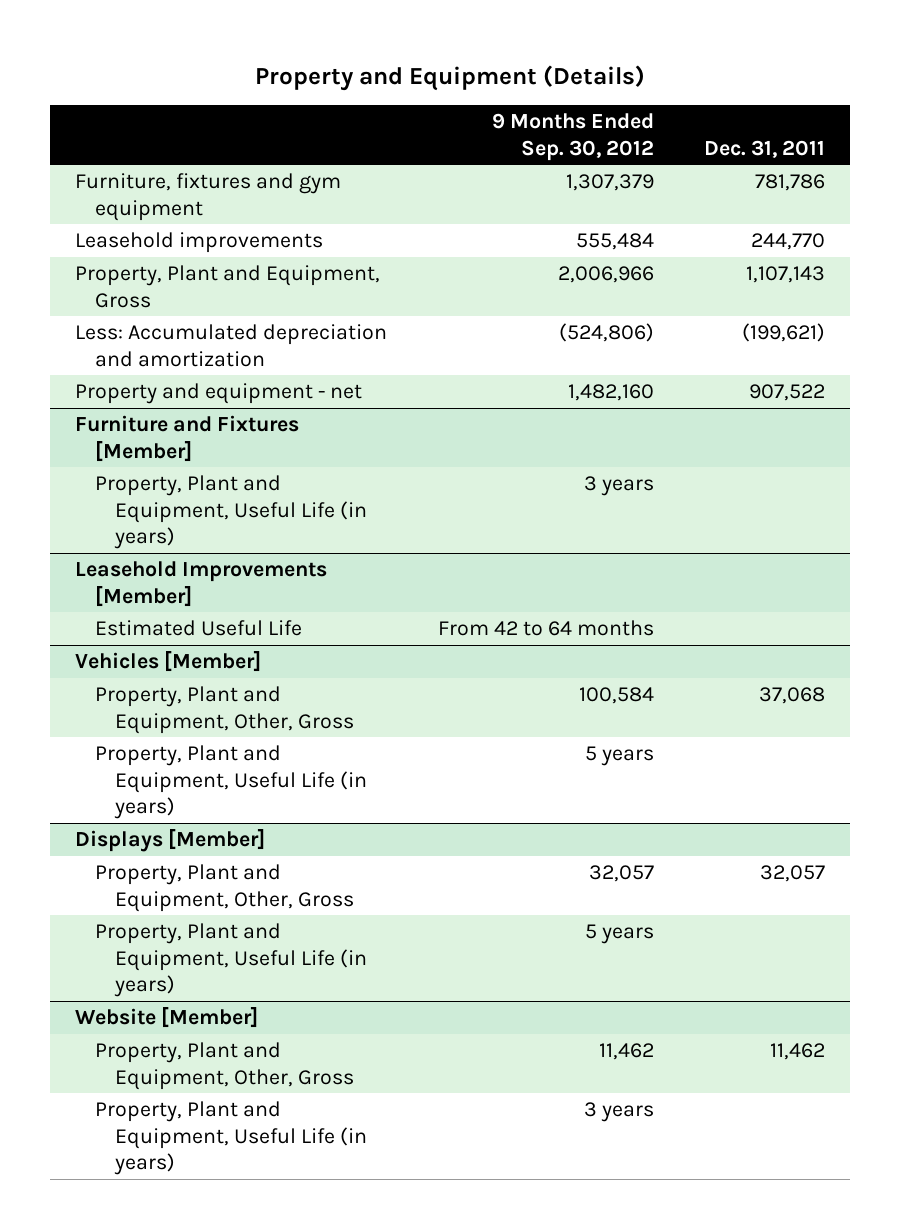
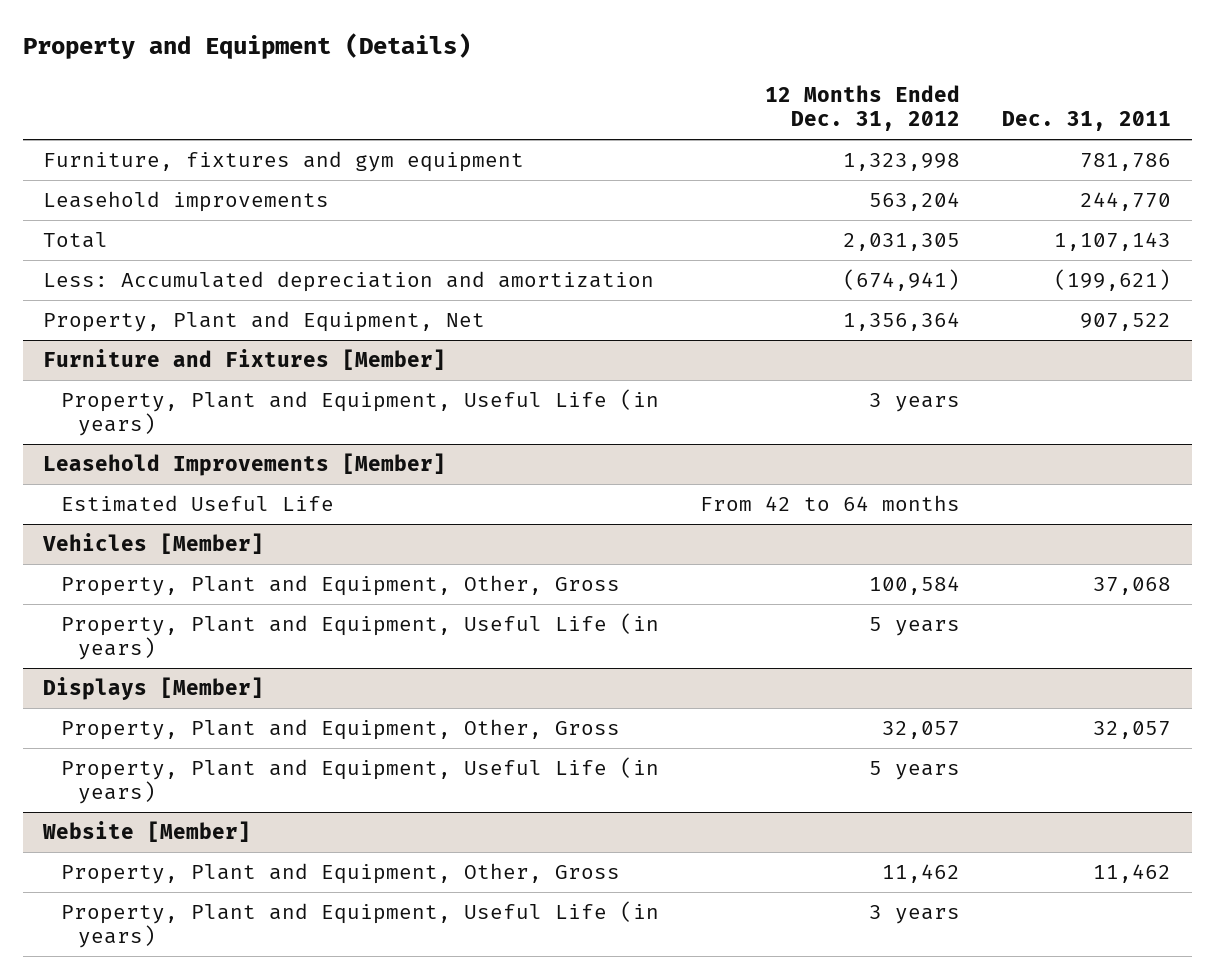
[491,113,654,161] 9 Months Ended Sep. 30, 2012 -> none
none -> [765,85,961,132] 12 Months Ended Dec. 31, 2012
[75,265,381,308] Property, Plant and Equipment, Gross -> [43,232,109,249] Total
[75,383,363,405] Property and equipment - net -> [43,311,486,333] Property, Plant and Equipment, Net

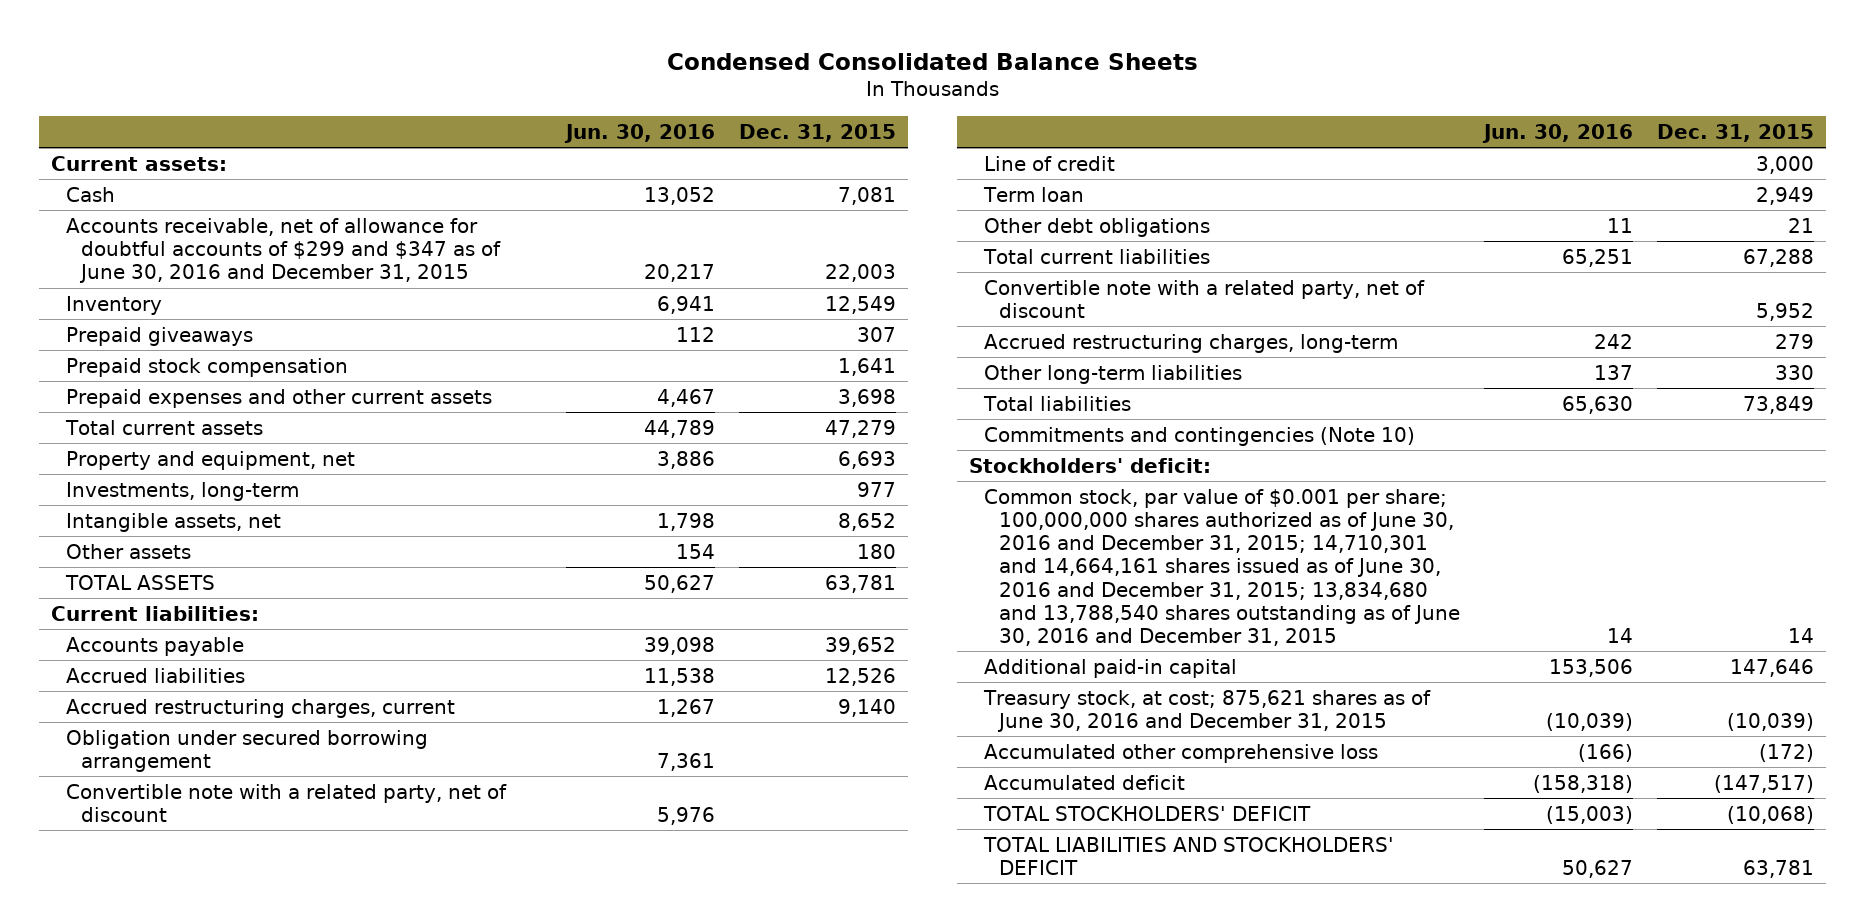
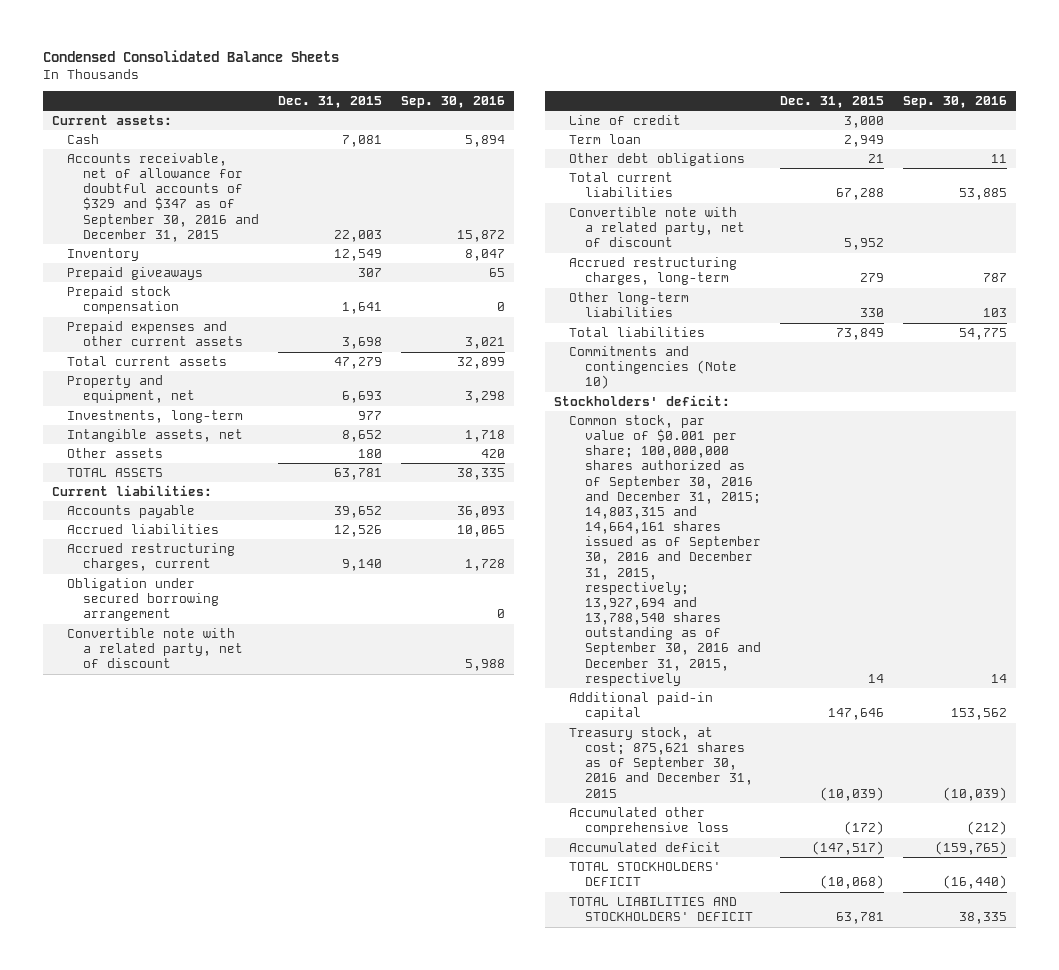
[564,123,716,143] Jun. 30, 2016 -> none
none -> [400,95,505,108] Sep. 30, 2016
[66,217,502,284] Accounts receivable, net of allowance for doubtful accounts of $299 and $347 as of June 30, 2016 and December 31, 2015 -> [67,152,259,242] Accounts receivable, net of allowance for doubtful accounts of $329 and $347 as of September 30, 2016 and December 31, 2015
[984,488,1461,646] Common stock, par value of $0.001 per share; 100,000,000 shares authorized as of June 30, 2016 and December 31, 2015; 14,710,301 and 14,664,161 shares issued as of June 30, 2016 and December 31, 2015; 13,834,680 and 13,788,540 shares outstanding as of June 30, 2016 and December 31, 2015 -> [569,414,761,686] Common stock, par value of $0.001 per share; 100,000,000 shares authorized as of September 30, 2016 and December 31, 2015; 14,803,315 and 14,664,161 shares issued as of September 30, 2016 and December 31, 2015, respectively; 13,927,694 and 13,788,540 shares outstanding as of September 30, 2016 and December 31, 2015, respectively
[983,689,1432,732] Treasury stock, at cost; 875,621 shares as of June 30, 2016 and December 31, 2015 -> [569,726,753,798] Treasury stock, at cost; 875,621 shares as of September 30, 2016 and December 31, 2015

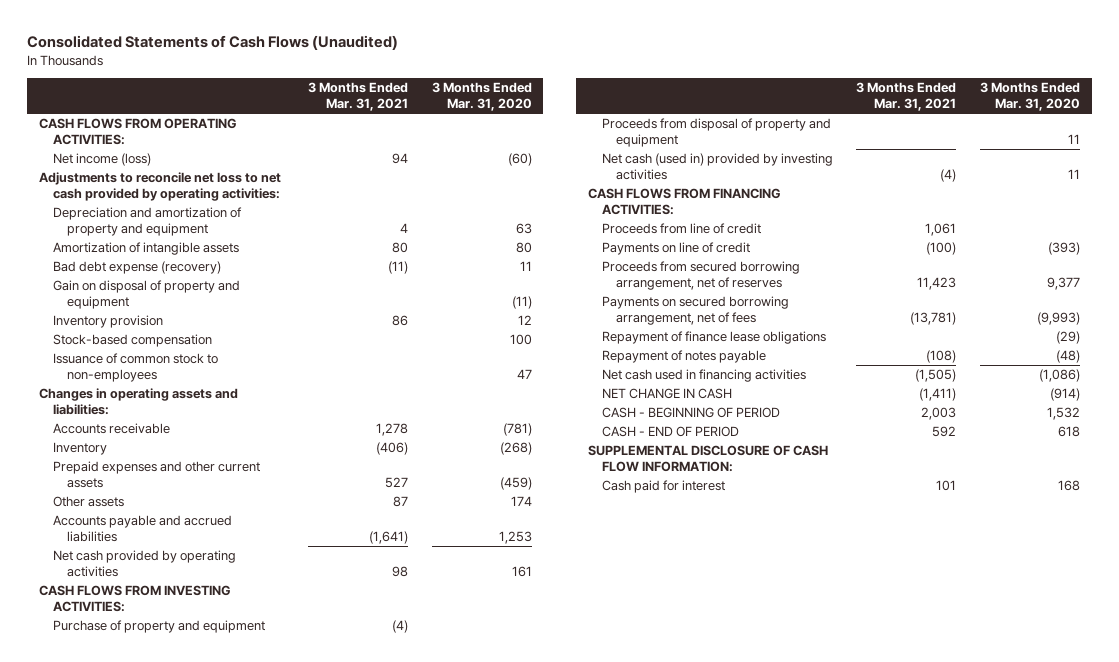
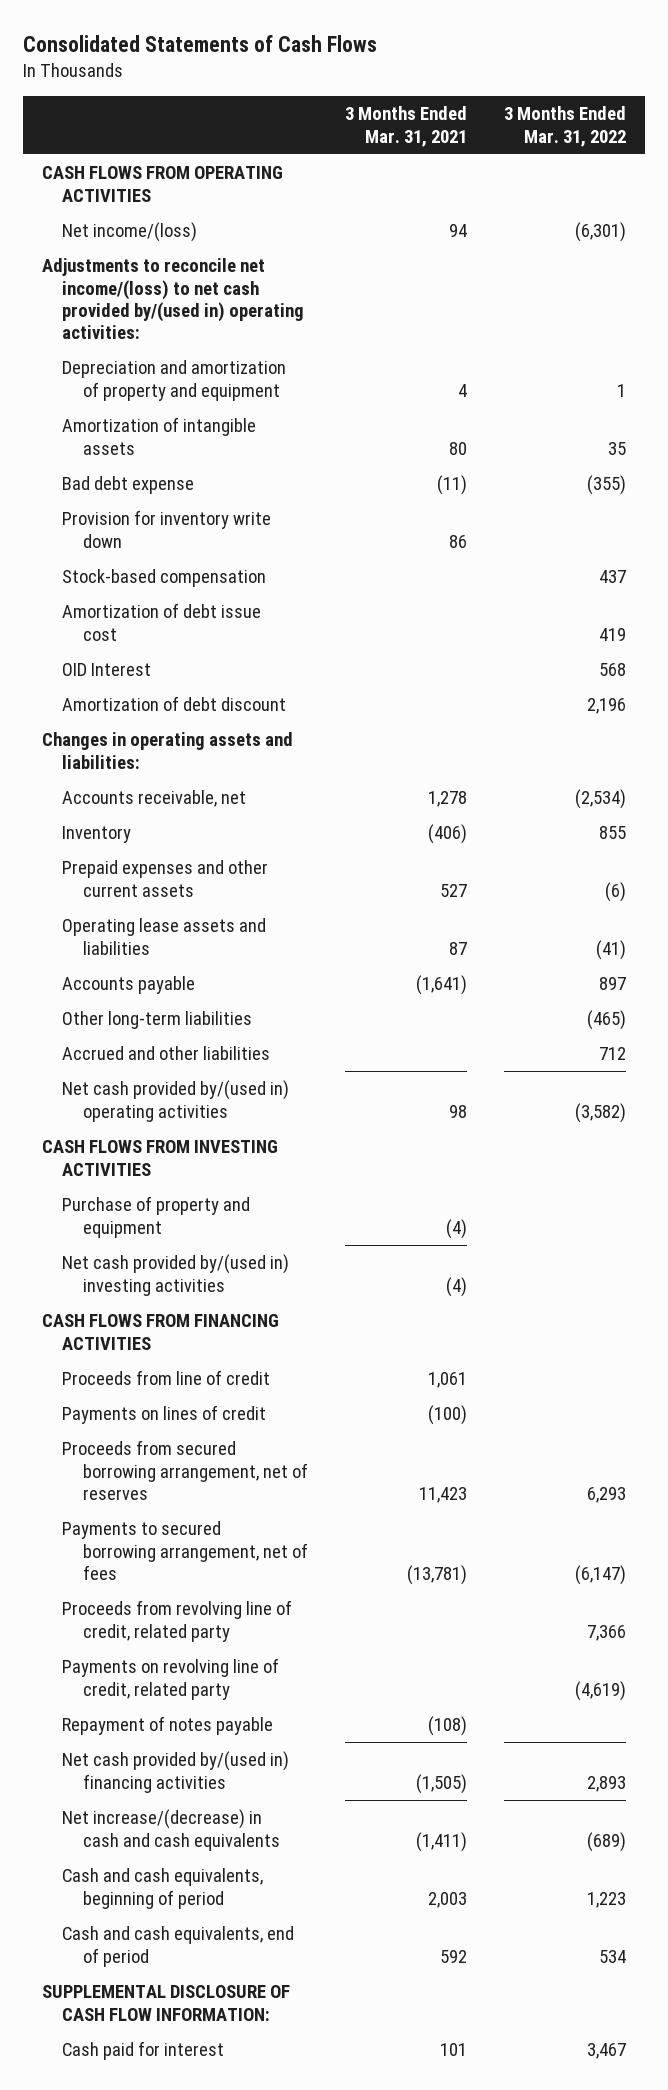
[27,35,399,51] Consolidated Statements of Cash Flows (Unaudited) -> [23,35,378,53] Consolidated Statements of Cash Flows
[431,82,532,112] 3 Months Ended Mar. 31, 2020 -> none
none -> [504,106,627,147] 3 Months Ended Mar. 31, 2022
[39,118,238,146] CASH FLOWS FROM OPERATING ACTIVITIES: -> [41,166,283,202] CASH FLOWS FROM OPERATING ACTIVITIES
[53,153,152,167] Net income (loss) -> [62,222,198,243] Net income/(loss)
[39,172,282,202] Adjustments to reconcile net loss to net cash provided by operating activities: -> [41,258,305,340] Adjustments to reconcile net income/(loss) to net cash provided by/(used in) operating activities:
[53,280,241,310] Gain on disposal of property and equipment -> none
[53,261,222,275] Bad debt expense (recovery) -> [62,476,195,495] Bad debt expense
[53,315,164,329] Inventory provision -> [62,510,272,548] Provision for inventory write down
[53,353,219,383] Issuance of common stock to non-employees -> none
none -> [62,603,262,641] Amortization of debt issue cost
none -> [62,663,152,677] OID Interest
none -> [62,696,287,712] Amortization of debt discount
[53,423,171,435] Accounts receivable -> [62,790,247,808] Accounts receivable, net
[53,496,125,508] Other assets -> none
none -> [62,918,267,955] Operating lease assets and liabilities
[53,515,233,543] Accounts payable and accrued liabilities -> [62,976,196,995] Accounts payable
none -> [62,1011,253,1030] Other long-term liabilities
none -> [62,1046,271,1061] Accrued and other liabilities
[53,550,237,578] Net cash provided by operating activities -> [62,1080,290,1122] Net cash provided by/(used in) operating activities
[39,585,232,613] CASH FLOWS FROM INVESTING ACTIVITIES: -> [41,1140,278,1176] CASH FLOWS FROM INVESTING ACTIVITIES
[601,118,831,148] Proceeds from disposal of property and equipment -> none
[601,153,833,181] Net cash (used in) provided by investing activities -> [62,1254,290,1296] Net cash provided by/(used in) investing activities
[587,188,781,216] CASH FLOWS FROM FINANCING ACTIVITIES: -> [41,1314,279,1350] CASH FLOWS FROM FINANCING ACTIVITIES
[601,242,750,256] Payments on line of credit -> [62,1405,267,1425] Payments on lines of credit
[601,331,826,345] Repayment of finance lease obligations -> none
[601,296,789,326] Payments on secured borrowing arrangement, net of fees -> [62,1521,308,1581] Payments to secured borrowing arrangement, net of fees
none -> [62,1600,293,1642] Proceeds from revolving line of credit, related party
none -> [62,1658,280,1700] Payments on revolving line of credit, related party
[601,369,806,383] Net cash used in financing activities -> [62,1751,290,1793] Net cash provided by/(used in) financing activities
[601,388,732,400] NET CHANGE IN CASH -> [62,1809,280,1851] Net increase/(decrease) in cash and cash equivalents
[601,407,780,419] CASH - BEGINNING OF PERIOD -> [62,1868,264,1909] Cash and cash equivalents, beginning of period
[601,426,739,438] CASH - END OF PERIOD -> [62,1926,295,1967] Cash and cash equivalents, end of period

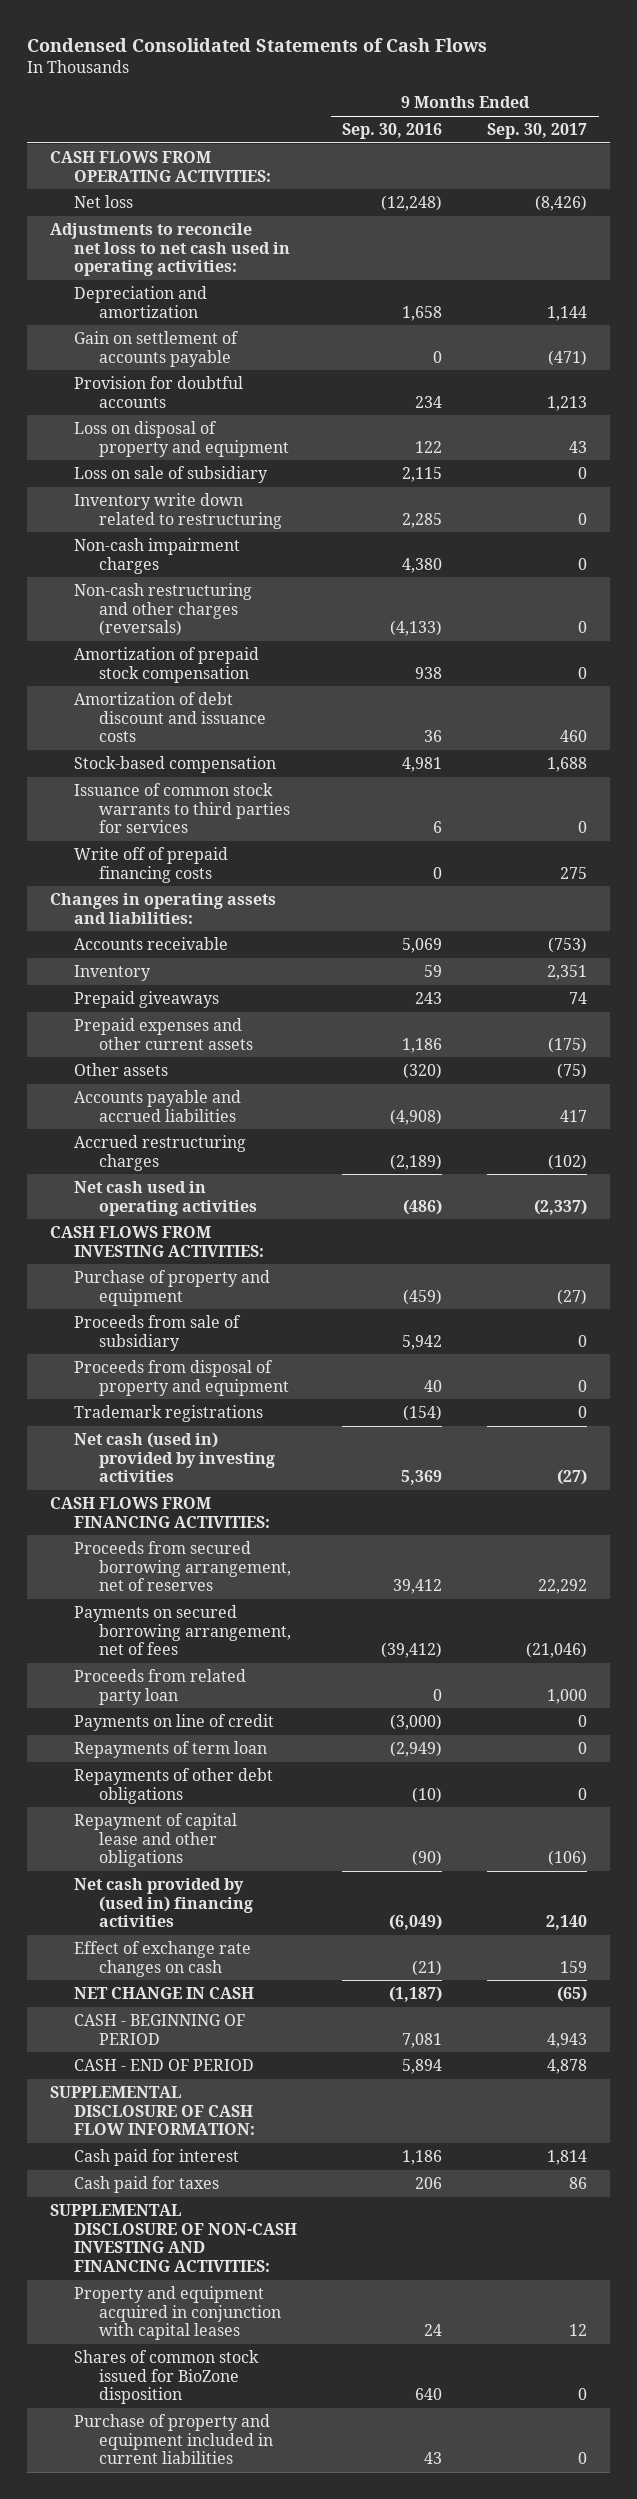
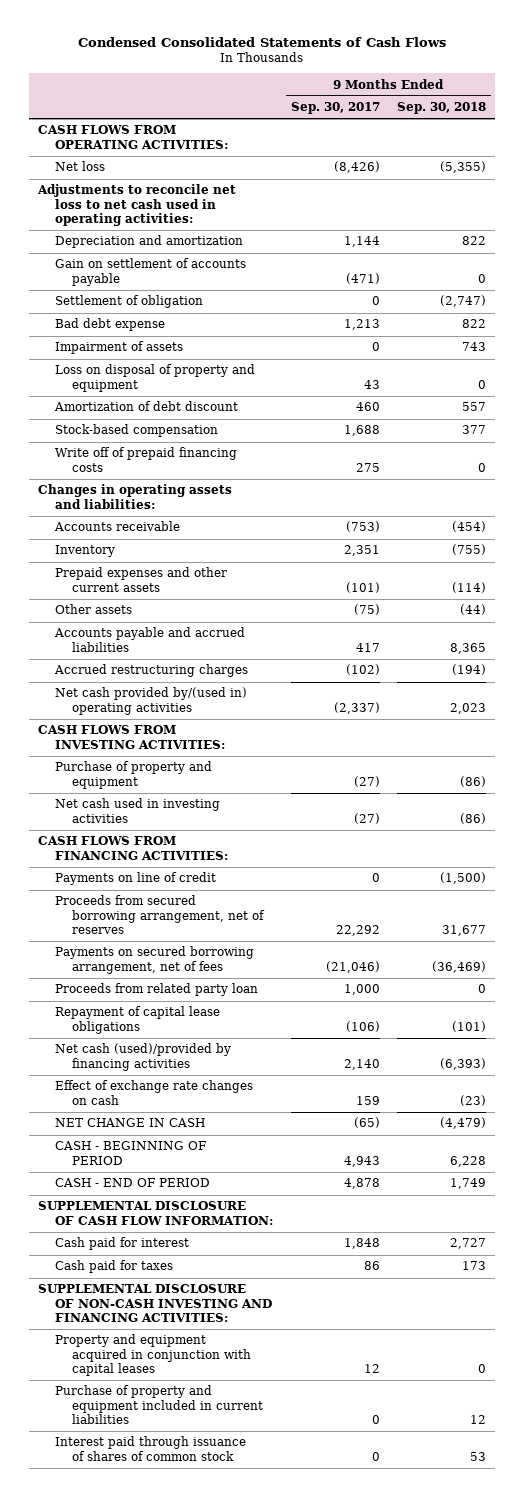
[342,123,443,140] Sep. 30, 2016 -> none
none -> [397,102,487,115] Sep. 30, 2018
none -> [54,295,203,309] Settlement of obligation
[74,376,244,408] Provision for doubtful accounts -> [54,318,165,332] Bad debt expense
none -> [54,341,183,355] Impairment of assets
[74,466,269,484] Loss on sale of subsidiary -> none
[74,493,282,529] Inventory write down related to restructuring -> none
[74,538,241,574] Non-cash impairment charges -> none
[74,583,253,637] Non-cash restructuring and other charges (reversals) -> none
[74,647,260,683] Amortization of prepaid stock compensation -> none
[74,692,266,743] Amortization of debt discount and issuance costs -> [53,401,238,412] Amortization of debt discount
[74,783,290,834] Issuance of common stock warrants to third parties for services -> none
[74,991,220,1009] Prepaid giveaways -> none
[548,1036,588,1053] (175) -> [345,581,380,593] (101)
[74,1181,257,1216] Net cash used in operating activities -> [54,687,247,715] Net cash provided by/(used in) operating activities
[74,1315,242,1351] Proceeds from sale of subsidiary -> none
[74,1360,289,1396] Proceeds from disposal of property and equipment -> none
[74,1405,264,1423] Trademark registrations -> none
[74,1432,275,1483] Net cash (used in) provided by investing activities -> [54,798,220,823] Net cash used in investing activities
[74,1714,275,1732] Payments on line of credit -> [54,872,216,886] Payments on line of credit
[74,1741,268,1759] Repayments of term loan -> none
[74,1768,274,1804] Repayments of other debt obligations -> none
[74,1813,238,1868] Repayment of capital lease and other obligations -> [54,1006,220,1034] Repayment of capital lease obligations
[74,1878,253,1928] Net cash provided by (used in) financing activities -> [54,1043,231,1071] Net cash (used)/provided by financing activities
[547,2150,588,2166] 1,814 -> [343,1238,380,1250] 1,848
[74,2350,260,2405] Shares of common stock issued for BioZone disposition -> none
none -> [54,1436,246,1461] Interest paid through issuance of shares of common stock

